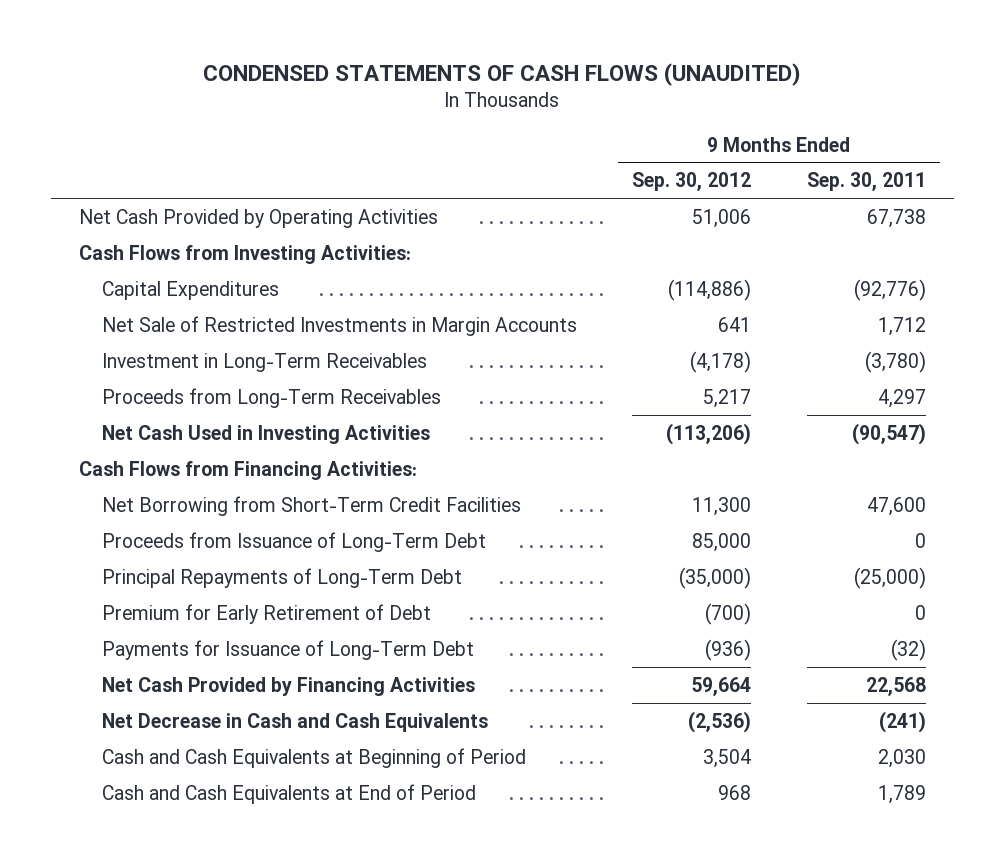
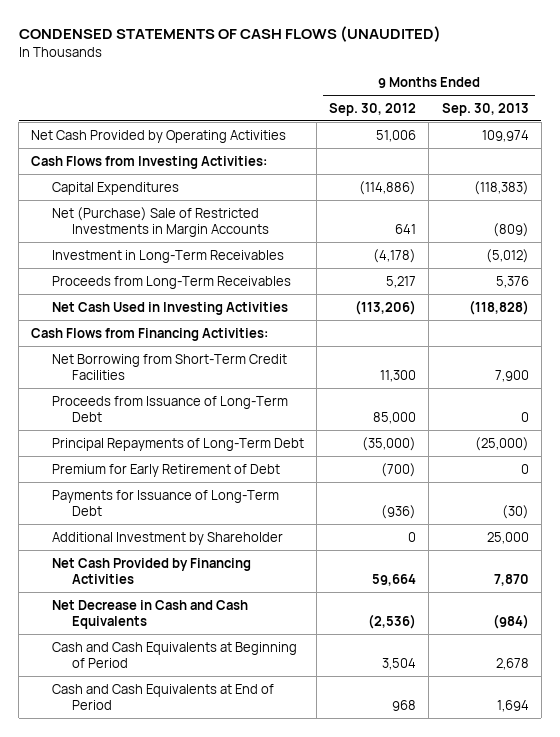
[807,172,927,192] Sep. 30, 2011 -> none
none -> [441,102,529,116] Sep. 30, 2013
[101,315,577,336] Net Sale of Restricted Investments in Margin Accounts -> [51,206,269,238] Net (Purchase) Sale of Restricted Investments in Margin Accounts
none -> [51,531,283,545] Additional Investment by Shareholder

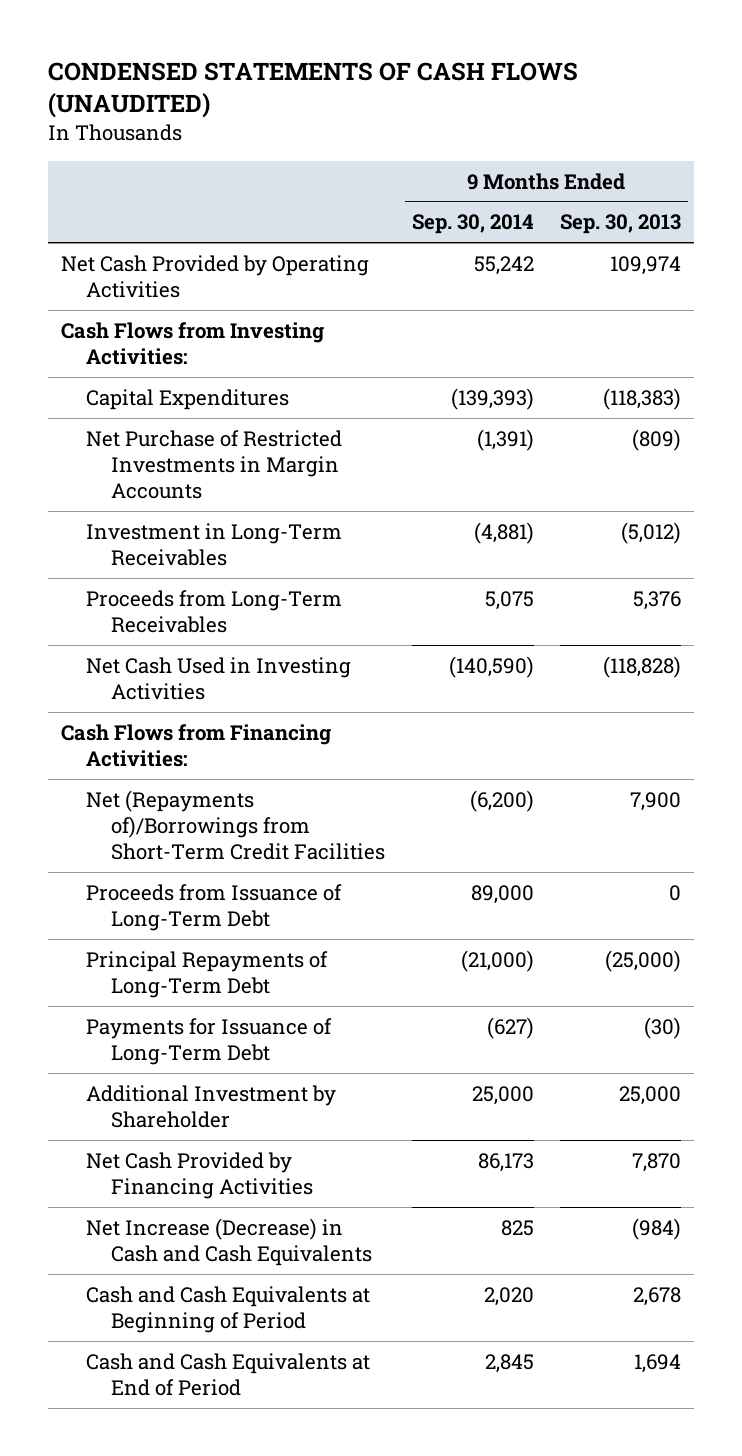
[329,102,417,116] Sep. 30, 2012 -> none
none -> [411,214,534,235] Sep. 30, 2014
[51,206,269,238] Net (Purchase) Sale of Restricted Investments in Margin Accounts -> [86,429,343,499] Net Purchase of Restricted Investments in Margin Accounts
[51,353,287,381] Net Borrowing from Short-Term Credit Facilities -> [86,789,386,860] Net (Repayments of)/Borrowings from Short-Term Credit Facilities
[51,463,280,477] Premium for Early Retirement of Debt -> none
[51,599,248,630] Net Decrease in Cash and Cash Equivalents -> [86,1217,373,1266] Net Increase (Decrease) in Cash and Cash Equivalents

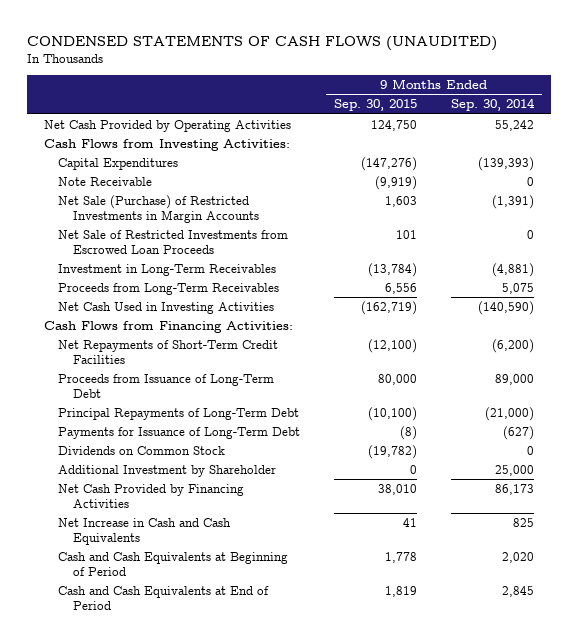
[560,214,682,235] Sep. 30, 2013 -> none
none -> [334,99,418,112] Sep. 30, 2015
none -> [58,176,153,186] Note Receivable
[86,429,343,499] Net Purchase of Restricted Investments in Margin Accounts -> [58,194,259,223] Net Sale (Purchase) of Restricted Investments in Margin Accounts
none -> [58,229,289,254] Net Sale of Restricted Investments from Escrowed Loan Proceeds
[86,789,386,860] Net (Repayments of)/Borrowings from Short-Term Credit Facilities -> [58,339,279,364] Net Repayments of Short-Term Credit Facilities
none -> [58,445,226,455] Dividends on Common Stock
[86,1217,373,1266] Net Increase (Decrease) in Cash and Cash Equivalents -> [58,517,232,545] Net Increase in Cash and Cash Equivalents

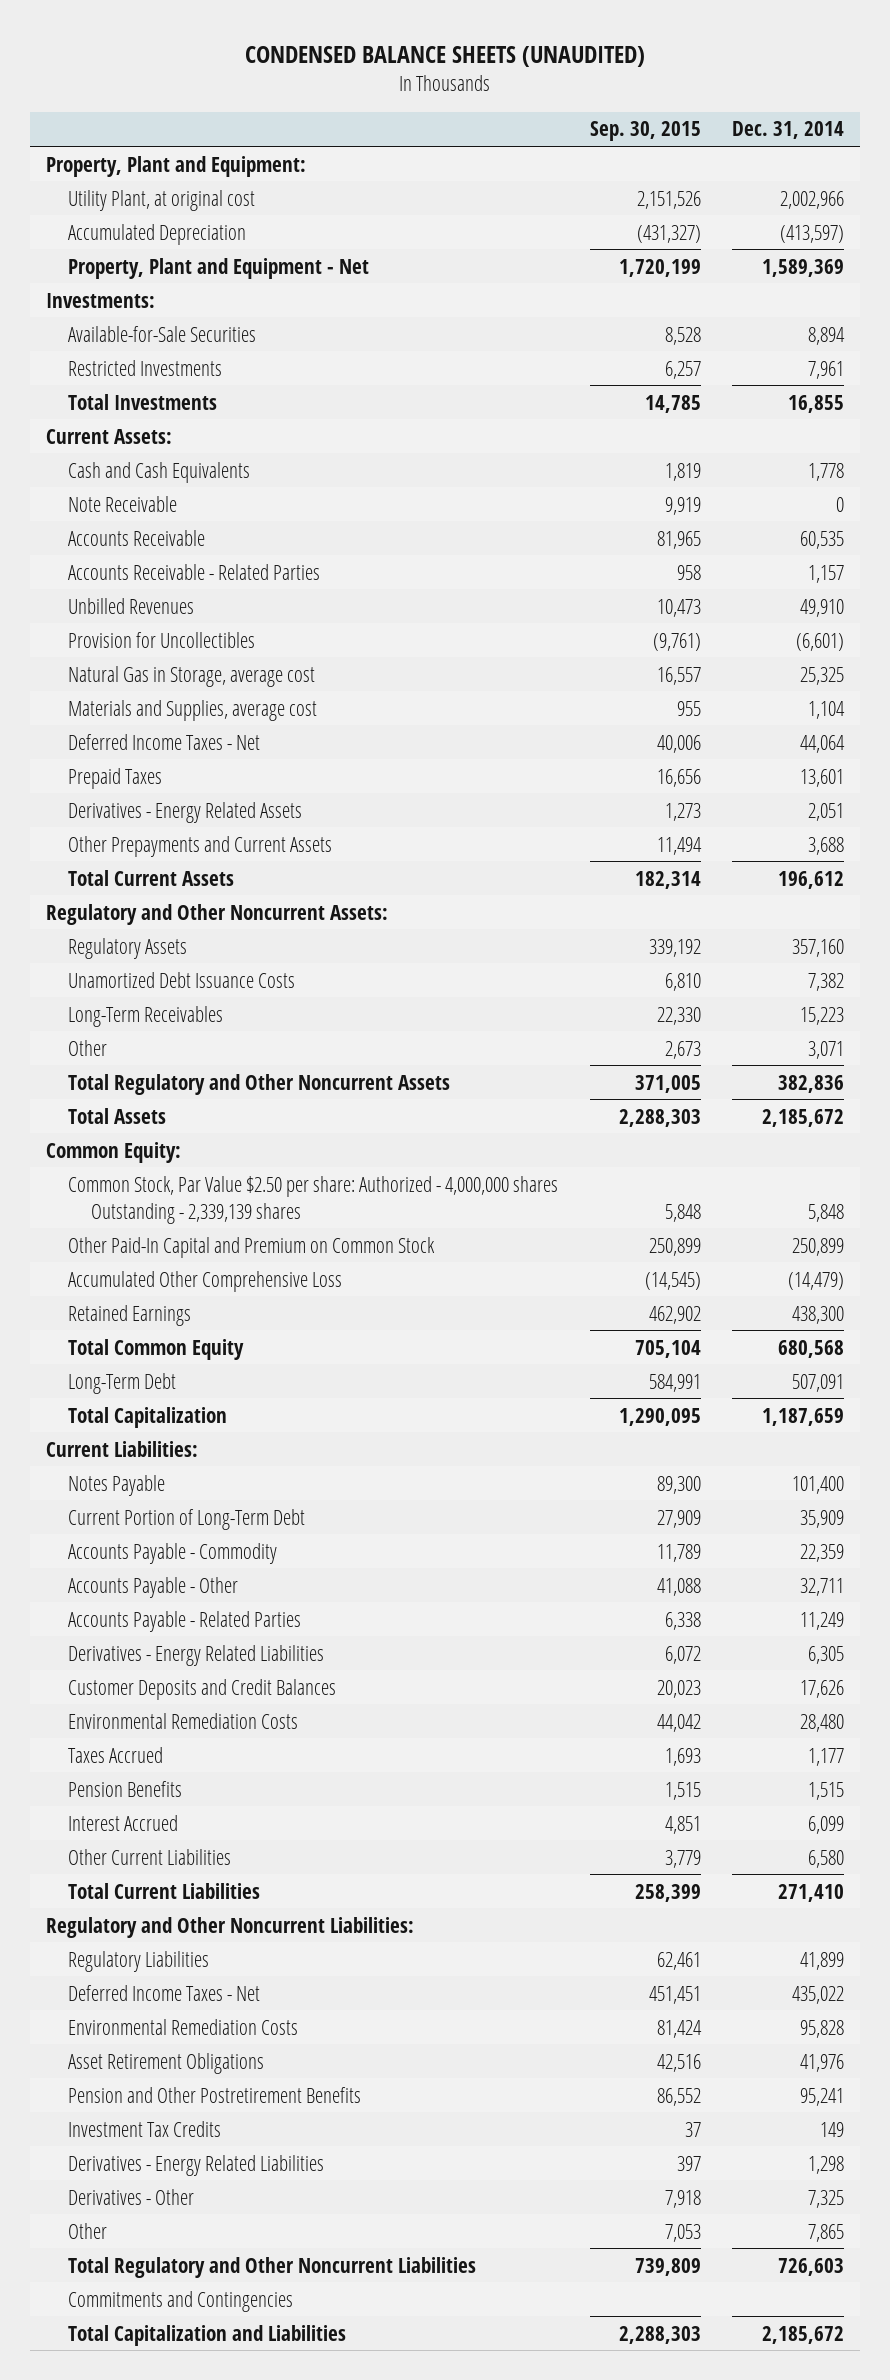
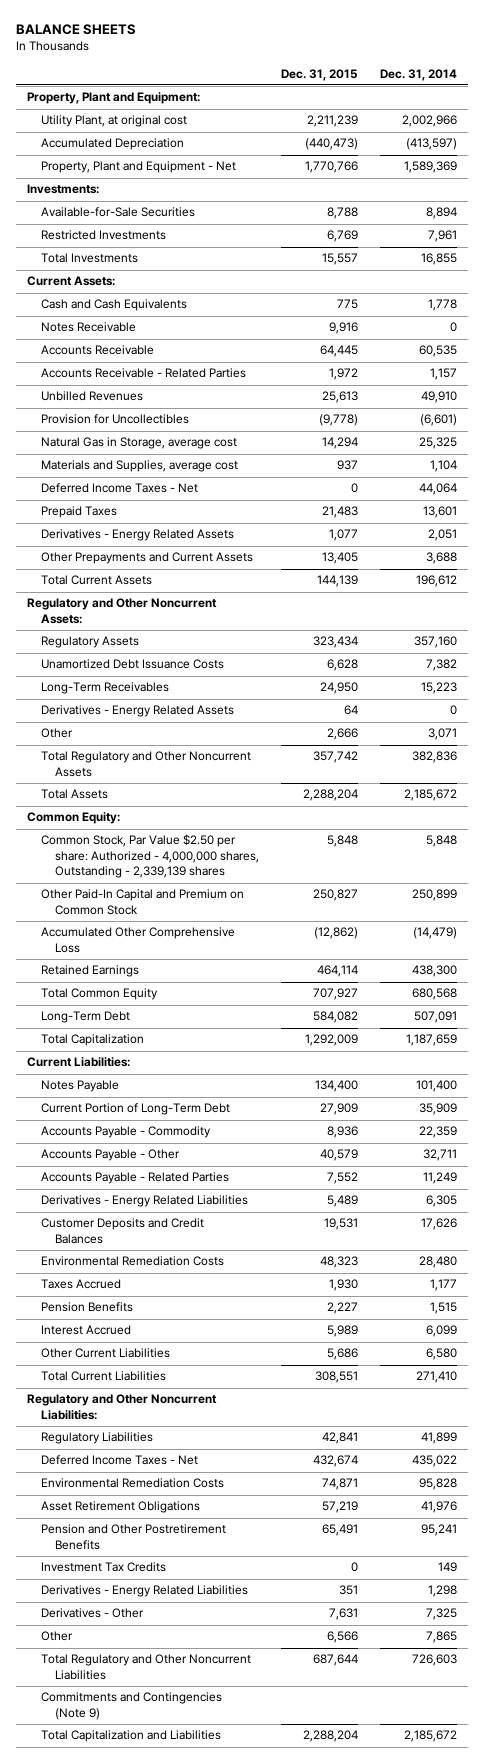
[245,45,646,67] CONDENSED BALANCE SHEETS (UNAUDITED) -> [15,24,136,36] BALANCE SHEETS
[589,121,701,142] Sep. 30, 2015 -> none
none -> [280,68,358,81] Dec. 31, 2015
[68,495,178,512] Note Receivable -> [40,322,136,333] Notes Receivable
none -> [40,705,234,718] Derivatives - Energy Related Assets
[68,1175,559,1224] Common Stock, Par Value $2.50 per share: Authorized - 4,000,000 shares Outstanding - 2,339,139 shares -> [40,834,259,879] Common Stock, Par Value $2.50 per share: Authorized - 4,000,000 shares, Outstanding - 2,339,139 shares
[68,2290,294,2312] Commitments and Contingencies -> [40,1692,222,1720] Commitments and Contingencies (Note 9)

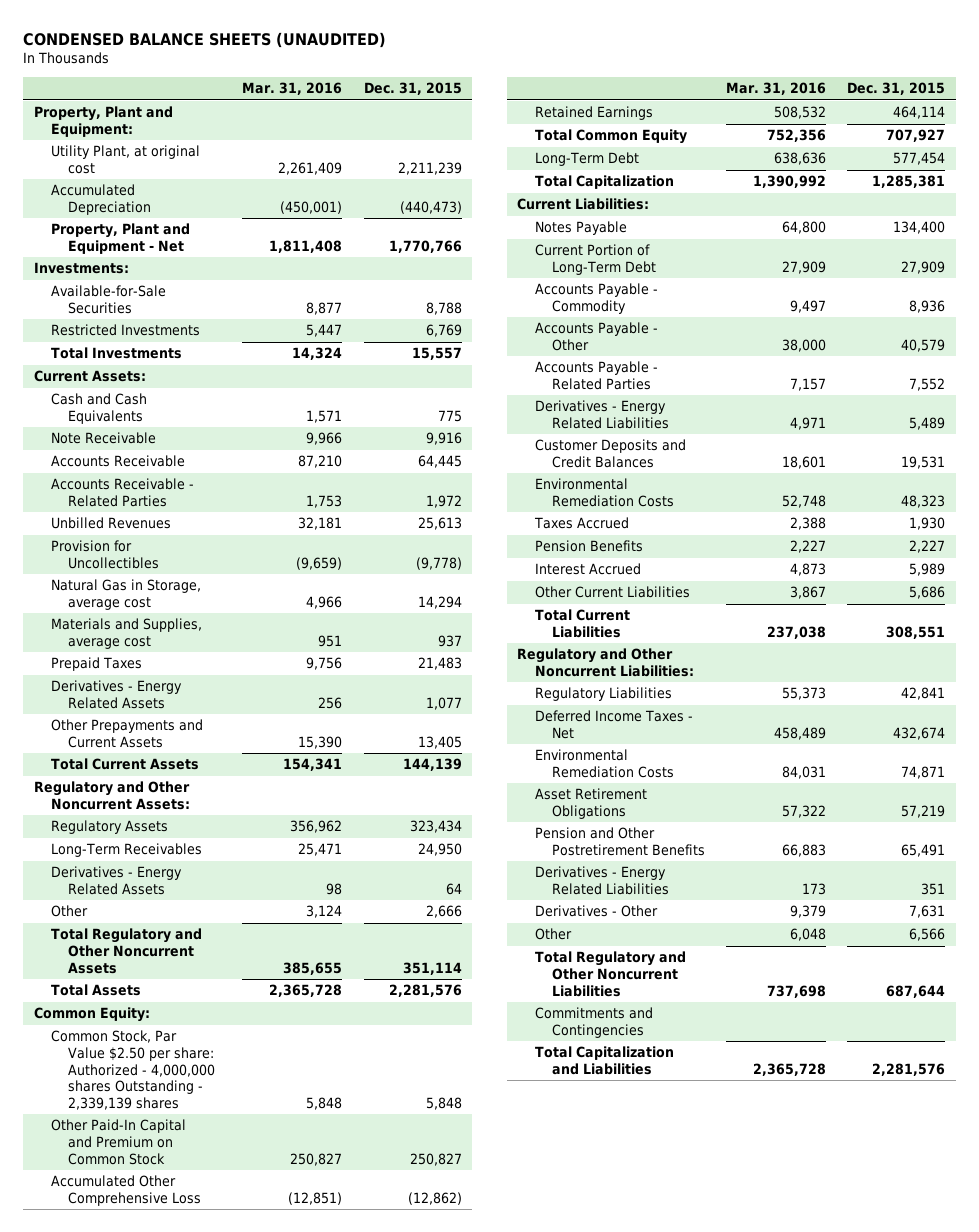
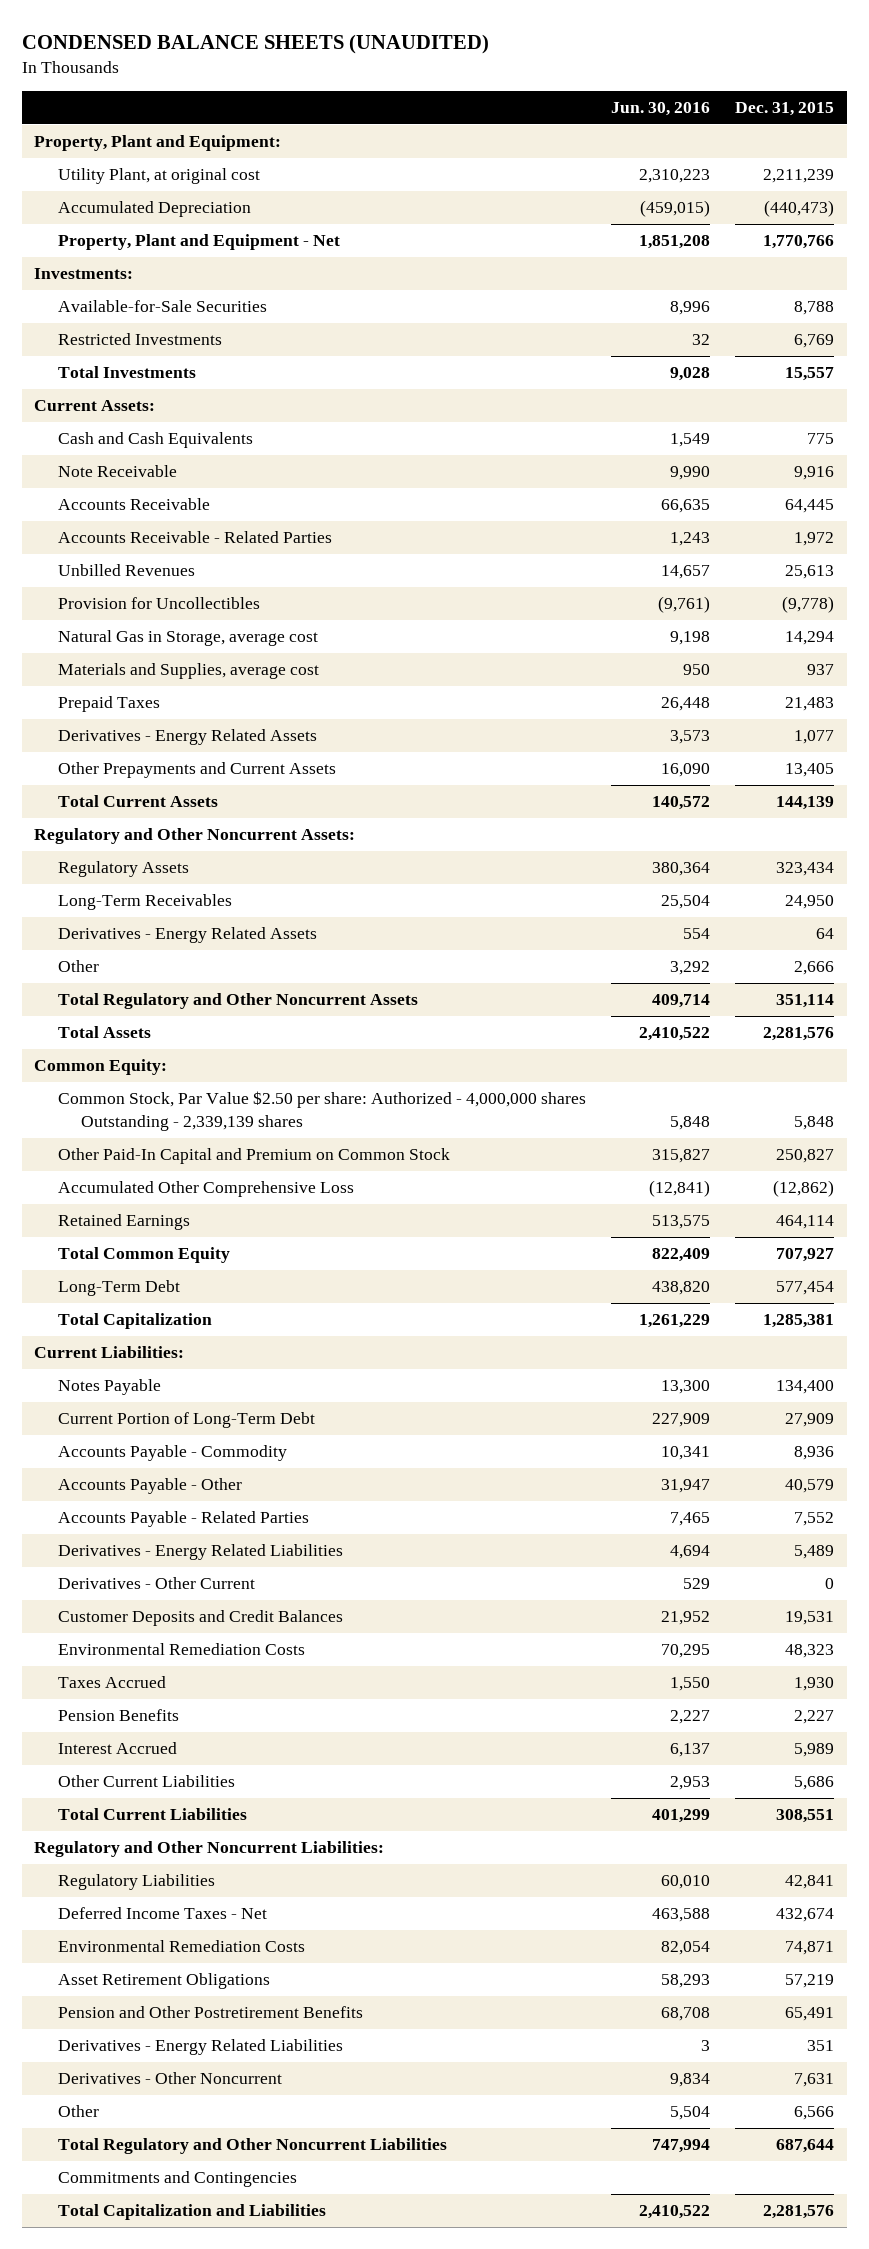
[242,82,343,96] Mar. 31, 2016 -> none
none -> [611,102,711,117] Jun. 30, 2016
none -> [57,1577,255,1590] Derivatives - Other Current
[534,905,658,918] Derivatives - Other -> [57,2072,282,2085] Derivatives - Other Noncurrent

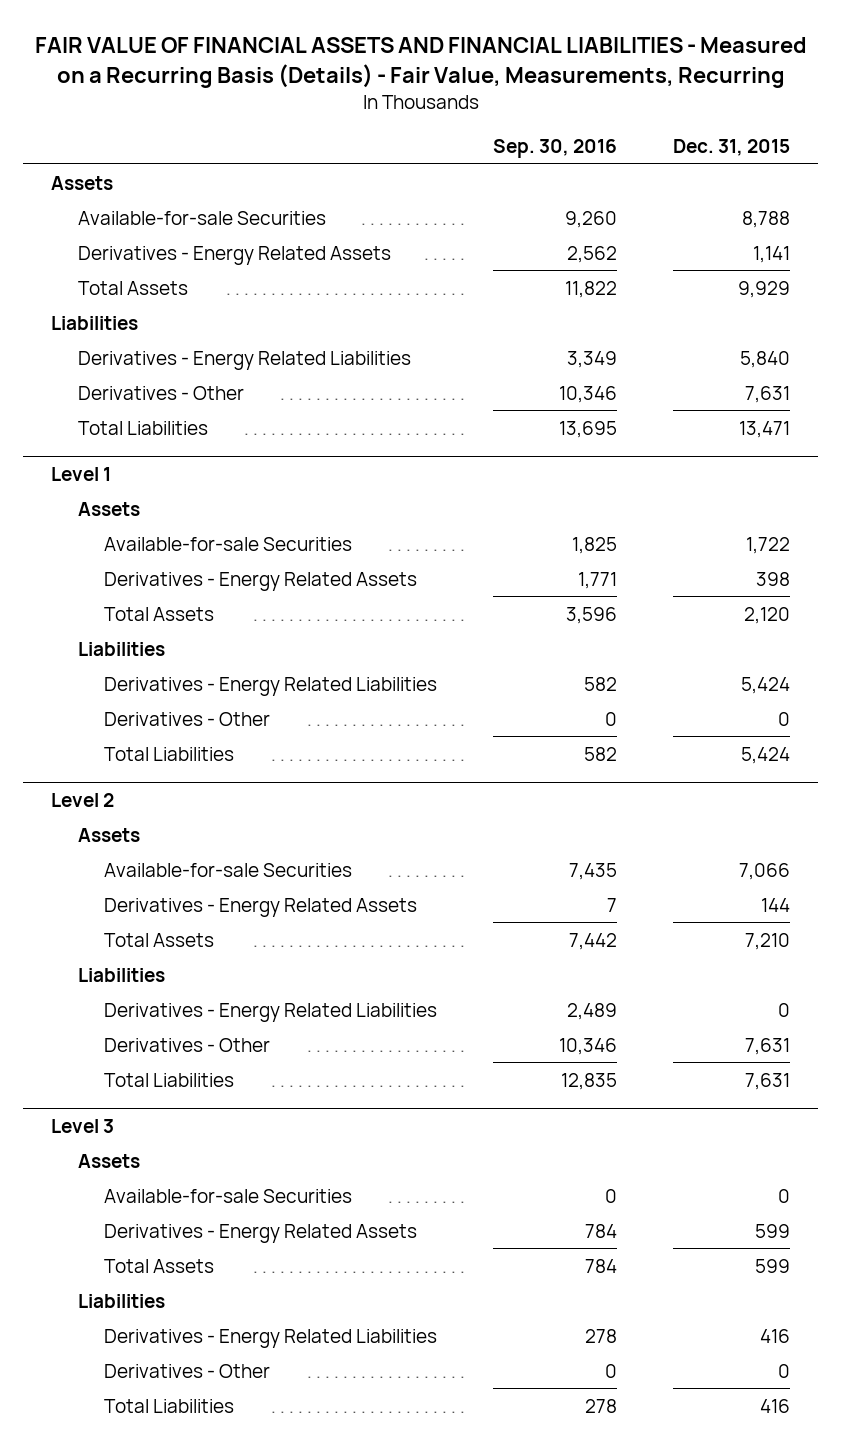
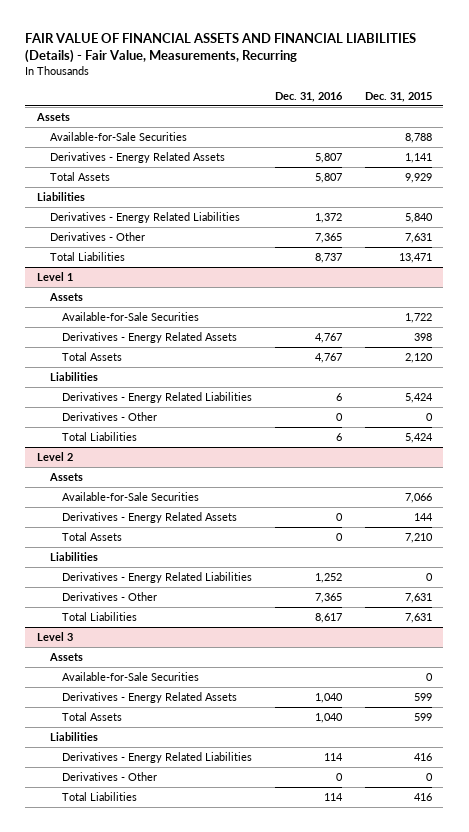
[34,37,807,89] FAIR VALUE OF FINANCIAL ASSETS AND FINANCIAL LIABILITIES - Measured on a Recurring Basis (Details) - Fair Value, Measurements, Recurring -> [25,32,417,63] FAIR VALUE OF FINANCIAL ASSETS AND FINANCIAL LIABILITIES (Details) - Fair Value, Measurements, Recurring
[492,138,617,158] Sep. 30, 2016 -> none
none -> [275,92,344,103] Dec. 31, 2016
[77,210,326,225] Available-for-sale Securities -> [49,131,187,141] Available-for-Sale Securities
[103,536,352,551] Available-for-sale Securities -> [62,311,200,321] Available-for-Sale Securities
[103,862,352,877] Available-for-sale Securities -> [62,491,200,501] Available-for-Sale Securities
[103,1188,352,1203] Available-for-sale Securities -> [62,671,200,681] Available-for-Sale Securities

